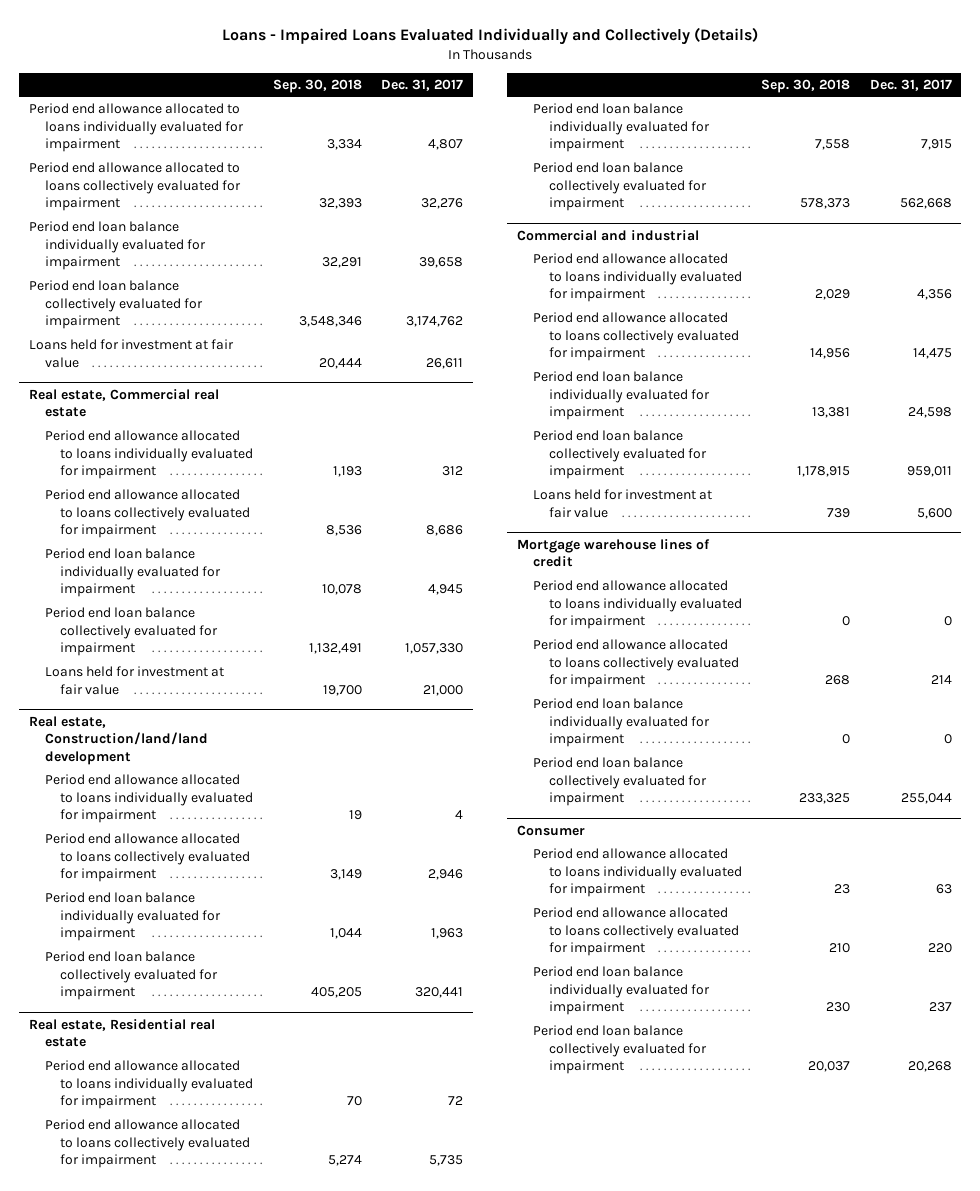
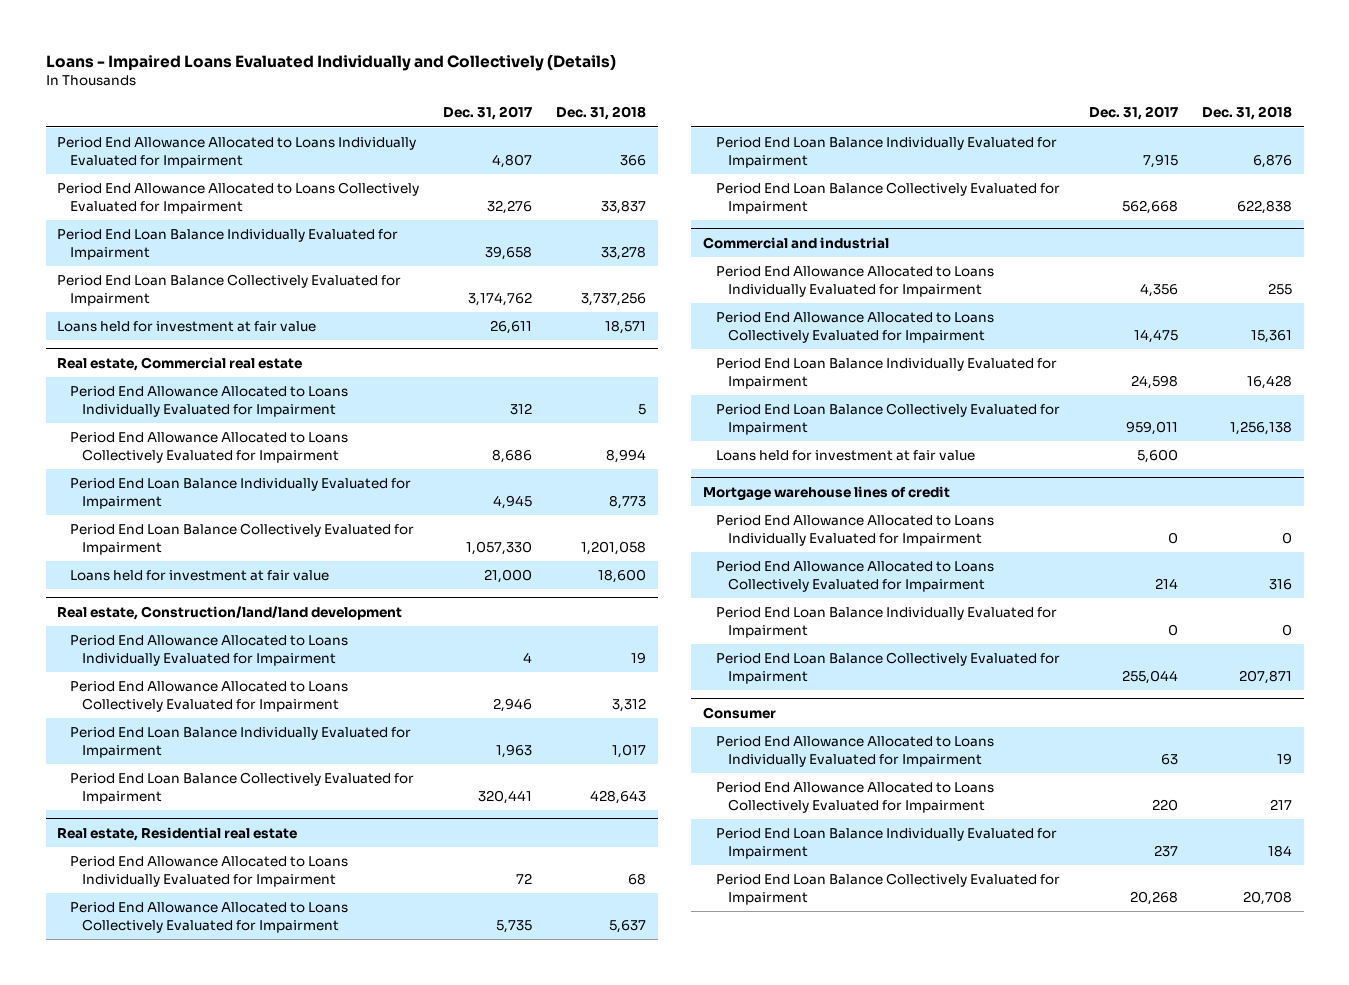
[272,78,362,93] Sep. 30, 2018 -> none
none -> [555,106,646,121] Dec. 31, 2018
[28,102,244,153] Period end allowance allocated to loans individually evaluated for impairment -> [57,137,417,168] Period End Allowance Allocated to Loans Individually Evaluated for Impairment
[28,161,241,212] Period end allowance allocated to loans collectively evaluated for impairment -> [57,182,420,214] Period End Allowance Allocated to Loans Collectively Evaluated for Impairment
[28,220,206,271] Period end loan balance individually evaluated for impairment -> [57,229,399,260] Period End Loan Balance Individually Evaluated for Impairment
[28,279,203,330] Period end loan balance collectively evaluated for impairment -> [57,274,402,306] Period End Loan Balance Collectively Evaluated for Impairment
[44,429,254,480] Period end allowance allocated to loans individually evaluated for impairment -> [69,386,348,417] Period End Allowance Allocated to Loans Individually Evaluated for Impairment
[44,488,251,539] Period end allowance allocated to loans collectively evaluated for impairment -> [69,432,348,463] Period End Allowance Allocated to Loans Collectively Evaluated for Impairment
[44,547,222,598] Period end loan balance individually evaluated for impairment -> [69,478,411,509] Period End Loan Balance Individually Evaluated for Impairment
[44,606,219,657] Period end loan balance collectively evaluated for impairment -> [69,523,414,555] Period End Loan Balance Collectively Evaluated for Impairment
[44,773,254,824] Period end allowance allocated to loans individually evaluated for impairment -> [69,635,348,666] Period End Allowance Allocated to Loans Individually Evaluated for Impairment
[44,832,251,883] Period end allowance allocated to loans collectively evaluated for impairment -> [69,681,348,712] Period End Allowance Allocated to Loans Collectively Evaluated for Impairment
[44,891,222,942] Period end loan balance individually evaluated for impairment -> [69,727,411,758] Period End Loan Balance Individually Evaluated for Impairment
[44,950,219,1001] Period end loan balance collectively evaluated for impairment -> [69,772,414,804] Period End Loan Balance Collectively Evaluated for Impairment
[44,1059,254,1110] Period end allowance allocated to loans individually evaluated for impairment -> [69,856,348,887] Period End Allowance Allocated to Loans Individually Evaluated for Impairment
[44,1118,251,1169] Period end allowance allocated to loans collectively evaluated for impairment -> [69,902,348,933] Period End Allowance Allocated to Loans Collectively Evaluated for Impairment
[532,102,710,153] Period end loan balance individually evaluated for impairment -> [715,137,1057,168] Period End Loan Balance Individually Evaluated for Impairment
[532,161,707,212] Period end loan balance collectively evaluated for impairment -> [715,182,1060,214] Period End Loan Balance Collectively Evaluated for Impairment
[532,252,742,303] Period end allowance allocated to loans individually evaluated for impairment -> [715,266,994,297] Period End Allowance Allocated to Loans Individually Evaluated for Impairment
[532,311,739,362] Period end allowance allocated to loans collectively evaluated for impairment -> [715,312,994,343] Period End Allowance Allocated to Loans Collectively Evaluated for Impairment
[532,370,710,421] Period end loan balance individually evaluated for impairment -> [715,358,1057,389] Period End Loan Balance Individually Evaluated for Impairment
[532,429,707,480] Period end loan balance collectively evaluated for impairment -> [715,403,1060,435] Period End Loan Balance Collectively Evaluated for Impairment
[532,579,742,630] Period end allowance allocated to loans individually evaluated for impairment -> [715,515,994,546] Period End Allowance Allocated to Loans Individually Evaluated for Impairment
[532,638,739,689] Period end allowance allocated to loans collectively evaluated for impairment -> [715,561,994,592] Period End Allowance Allocated to Loans Collectively Evaluated for Impairment
[532,697,710,748] Period end loan balance individually evaluated for impairment -> [715,607,1057,638] Period End Loan Balance Individually Evaluated for Impairment
[532,756,707,807] Period end loan balance collectively evaluated for impairment -> [715,652,1060,684] Period End Loan Balance Collectively Evaluated for Impairment
[532,847,742,898] Period end allowance allocated to loans individually evaluated for impairment -> [715,736,994,767] Period End Allowance Allocated to Loans Individually Evaluated for Impairment
[532,906,739,957] Period end allowance allocated to loans collectively evaluated for impairment -> [715,782,994,813] Period End Allowance Allocated to Loans Collectively Evaluated for Impairment
[532,965,710,1016] Period end loan balance individually evaluated for impairment -> [715,828,1057,859] Period End Loan Balance Individually Evaluated for Impairment
[532,1024,707,1075] Period end loan balance collectively evaluated for impairment -> [715,873,1060,905] Period End Loan Balance Collectively Evaluated for Impairment

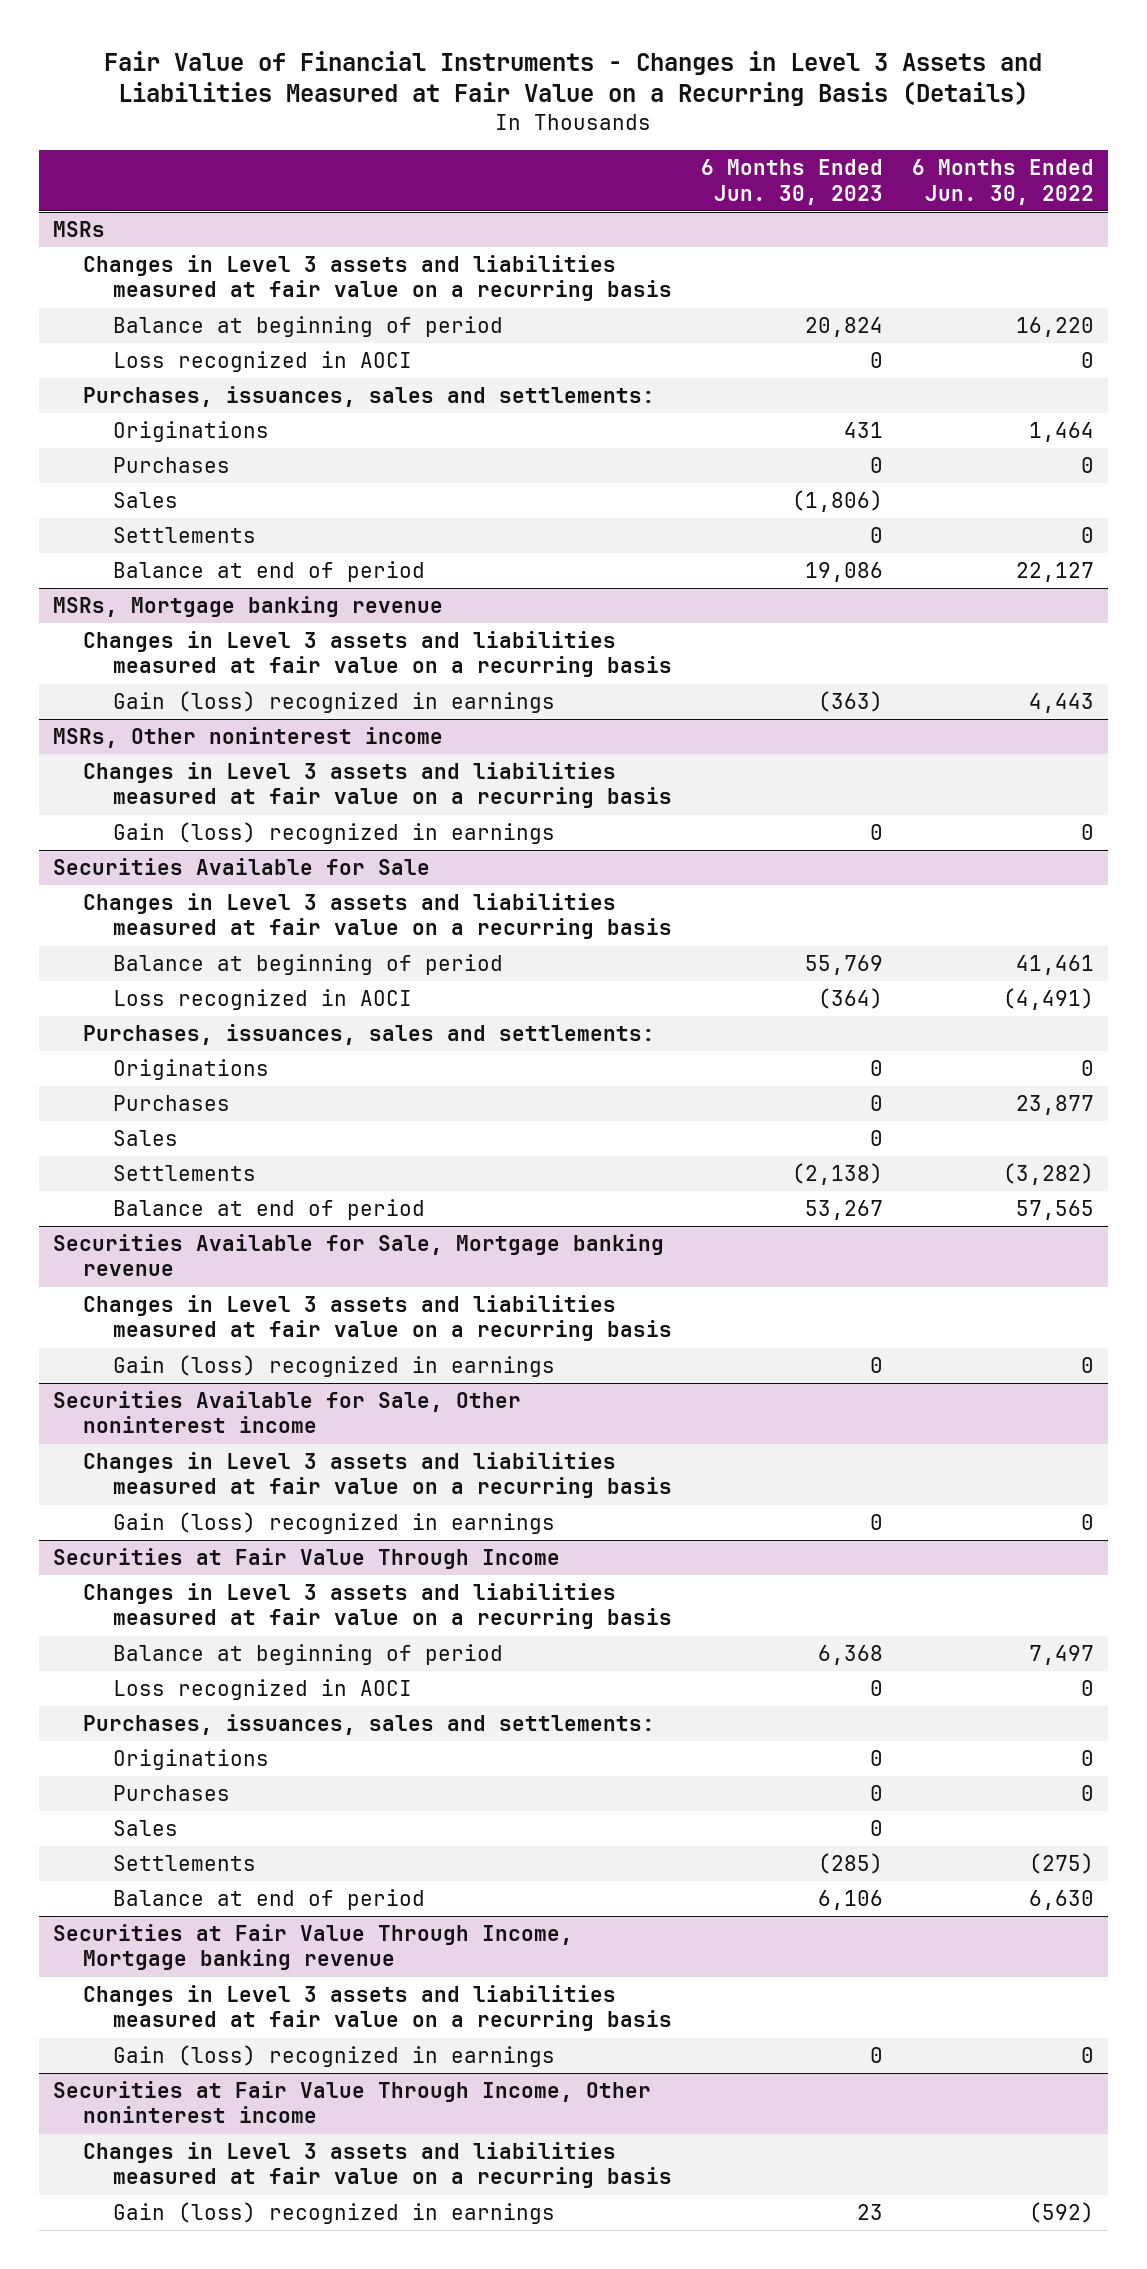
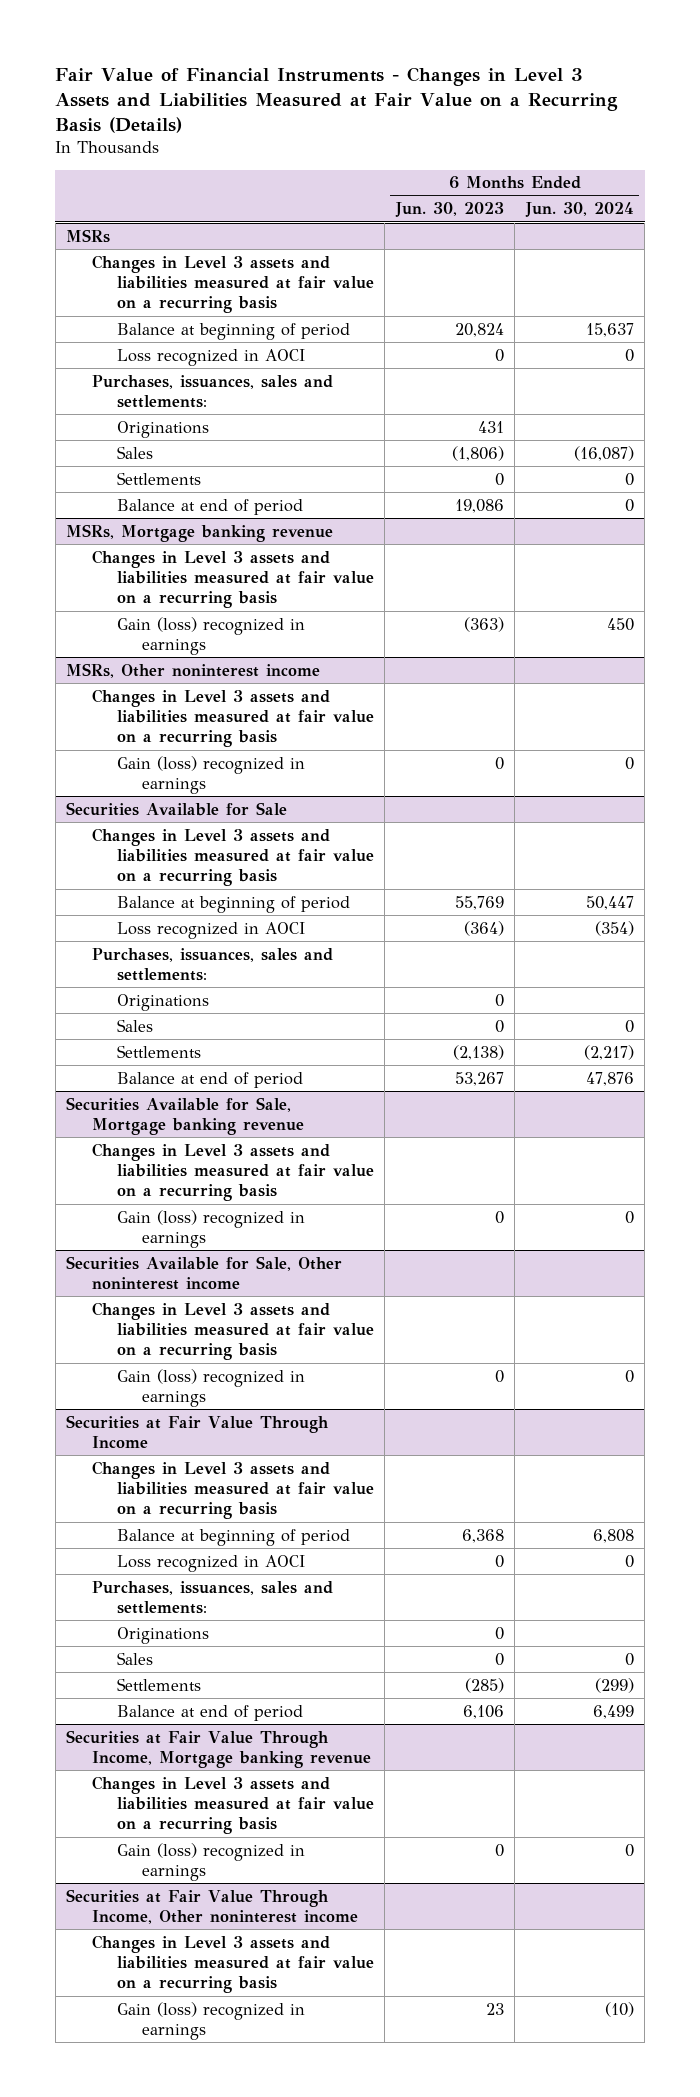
[911,159,1094,205] 6 Months Ended Jun. 30, 2022 -> none
none -> [524,202,634,218] Jun. 30, 2024
[112,457,230,474] Purchases -> none
[112,1095,230,1112] Purchases -> none
[112,1785,230,1802] Purchases -> none

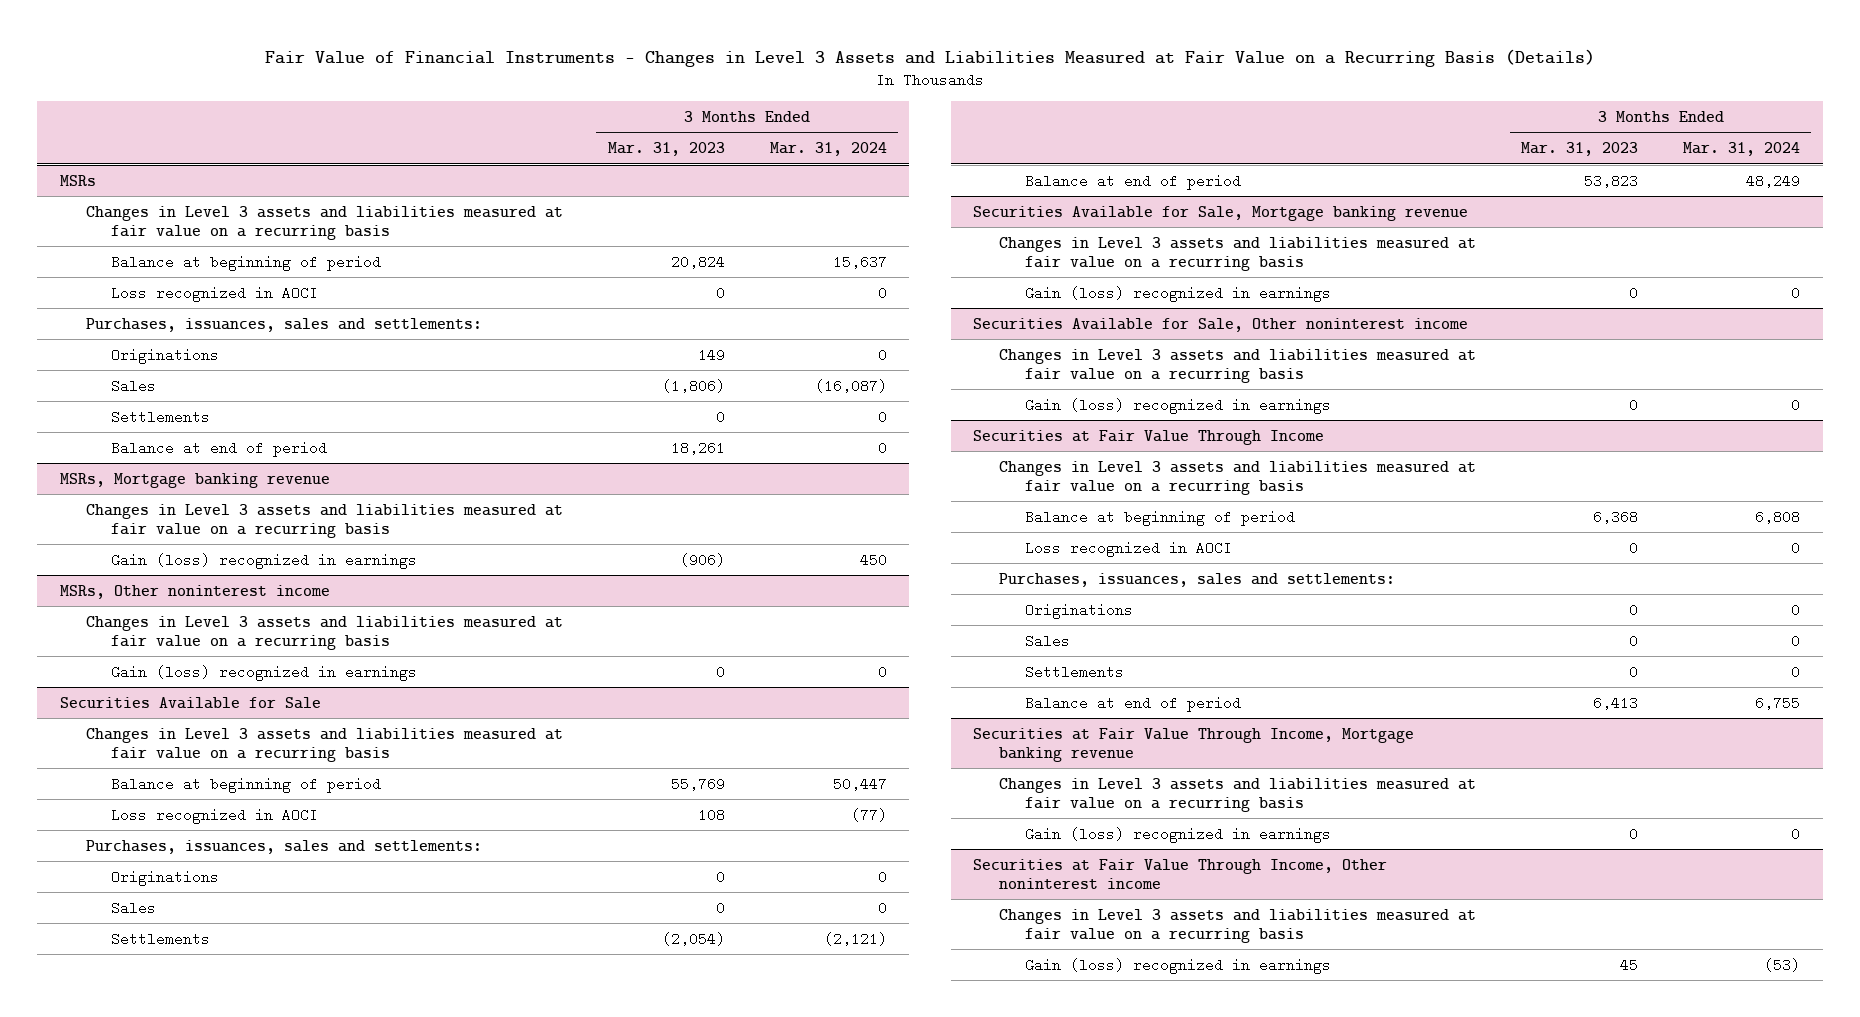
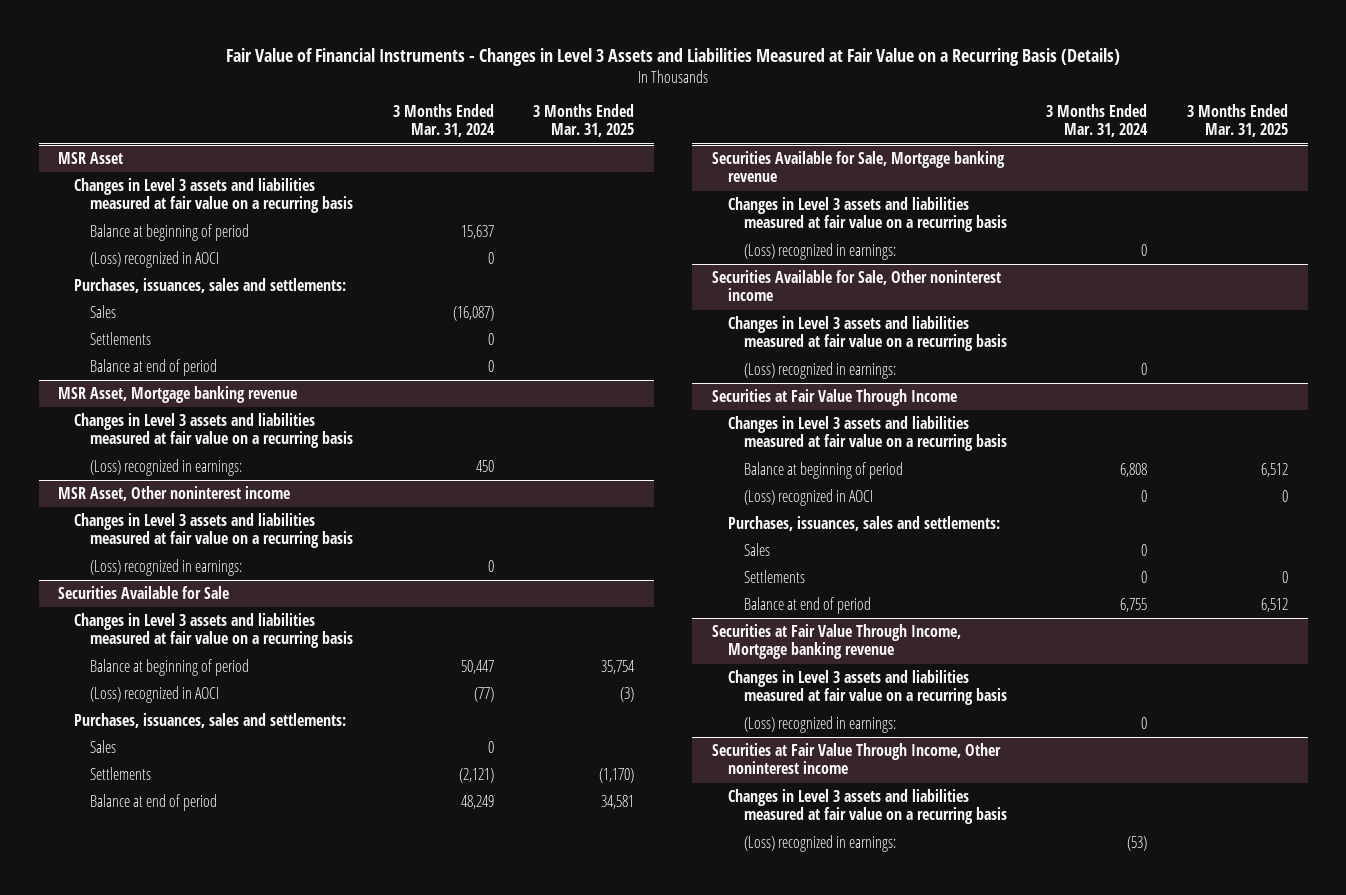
[607,142,725,157] Mar. 31, 2023 -> none
none -> [533,104,635,138] 3 Months Ended Mar. 31, 2025
[59,174,96,186] MSRs -> [58,152,124,165] MSR Asset
[111,285,319,302] Loss recognized in AOCI -> [90,251,220,269] (Loss) recognized in AOCI
[111,347,220,364] Originations -> none
[59,472,330,488] MSRs, Mortgage banking revenue -> [58,386,298,404] MSR Asset, Mortgage banking revenue
[111,552,418,569] Gain (loss) recognized in earnings -> [90,459,243,477] (Loss) recognized in earnings:
[59,584,330,599] MSRs, Other noninterest income -> [58,486,291,502] MSR Asset, Other noninterest income
[111,664,418,681] Gain (loss) recognized in earnings -> [90,559,243,577] (Loss) recognized in earnings:
[111,807,319,824] Loss recognized in AOCI -> [90,686,220,704] (Loss) recognized in AOCI
[111,869,220,886] Originations -> none
[1024,285,1331,302] Gain (loss) recognized in earnings -> [743,243,896,261] (Loss) recognized in earnings:
[1024,397,1331,414] Gain (loss) recognized in earnings -> [743,362,896,380] (Loss) recognized in earnings:
[1024,540,1232,557] Loss recognized in AOCI -> [743,489,873,507] (Loss) recognized in AOCI
[1024,602,1133,619] Originations -> none
[1024,826,1331,843] Gain (loss) recognized in earnings -> [743,716,896,734] (Loss) recognized in earnings:
[1024,957,1331,974] Gain (loss) recognized in earnings -> [743,835,896,853] (Loss) recognized in earnings:

